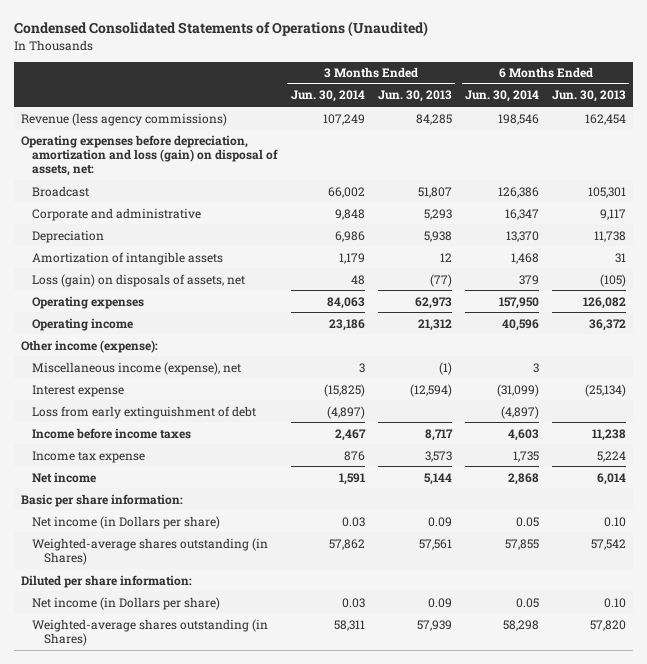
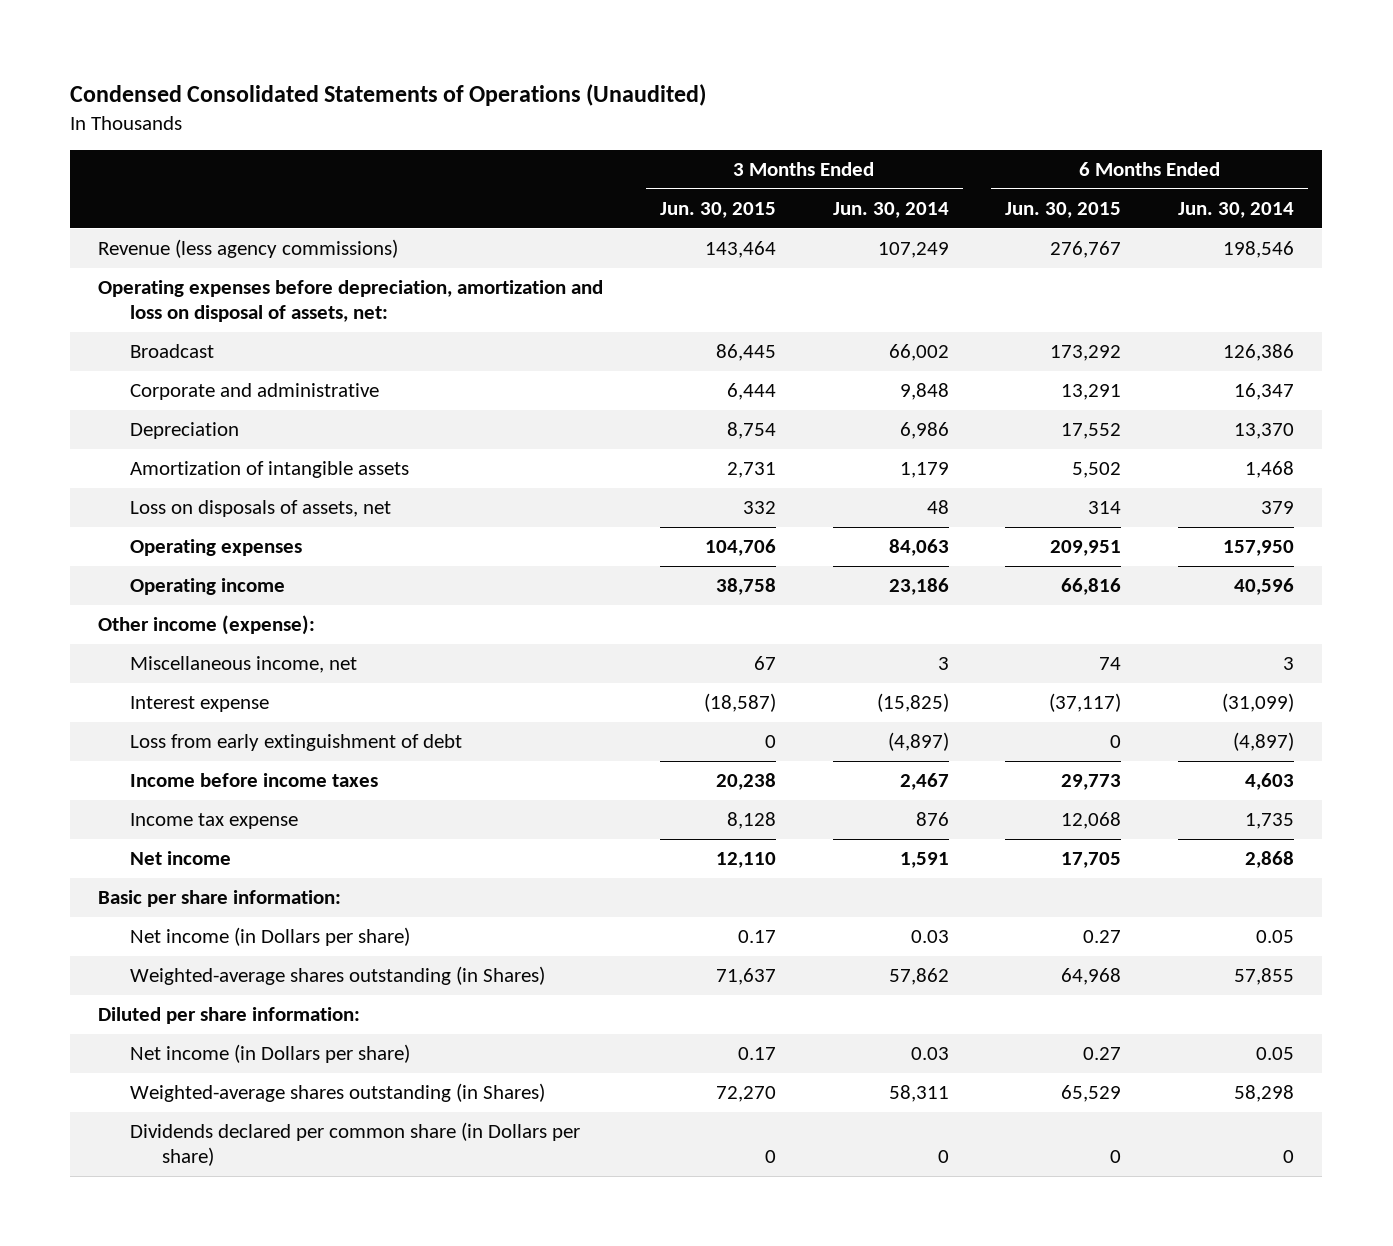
[377,90,452,103] Jun. 30, 2013 -> none
[552,90,627,103] Jun. 30, 2013 -> none
none -> [660,202,777,219] Jun. 30, 2015
none -> [1005,202,1122,219] Jun. 30, 2015
[21,134,279,177] Operating expenses before depreciation, amortization and loss (gain) on disposal of assets, net: -> [98,280,604,323] Operating expenses before depreciation, amortization and loss on disposal of assets, net:
[32,273,246,287] Loss (gain) on disposals of assets, net -> [130,500,392,518] Loss on disposals of assets, net
[32,361,242,375] Miscellaneous income (expense), net -> [130,656,358,674] Miscellaneous income, net
none -> [130,1122,581,1167] Dividends declared per common share (in Dollars per share)

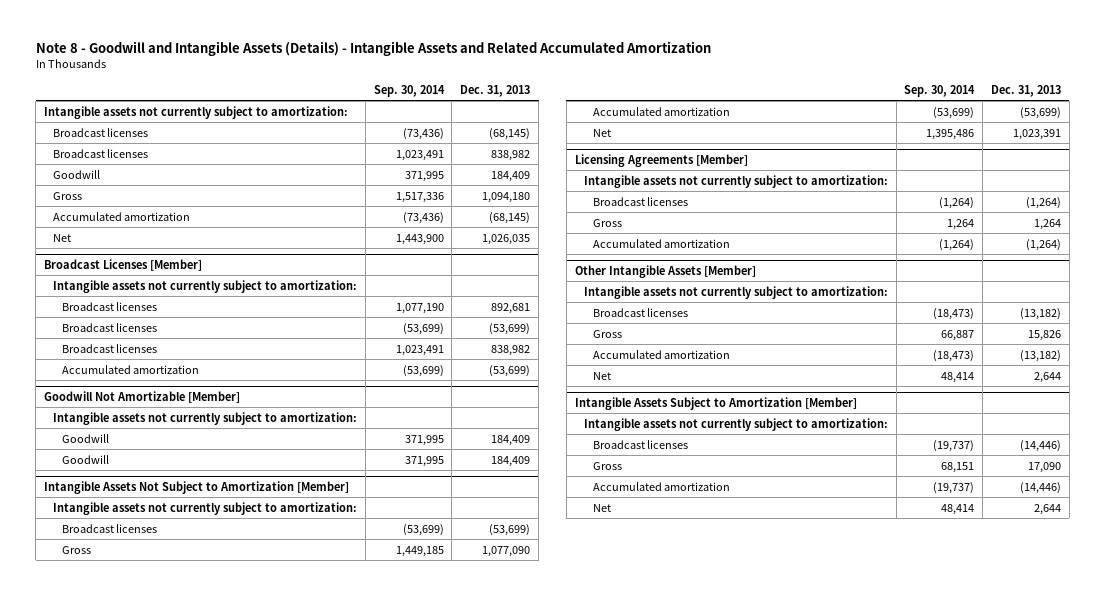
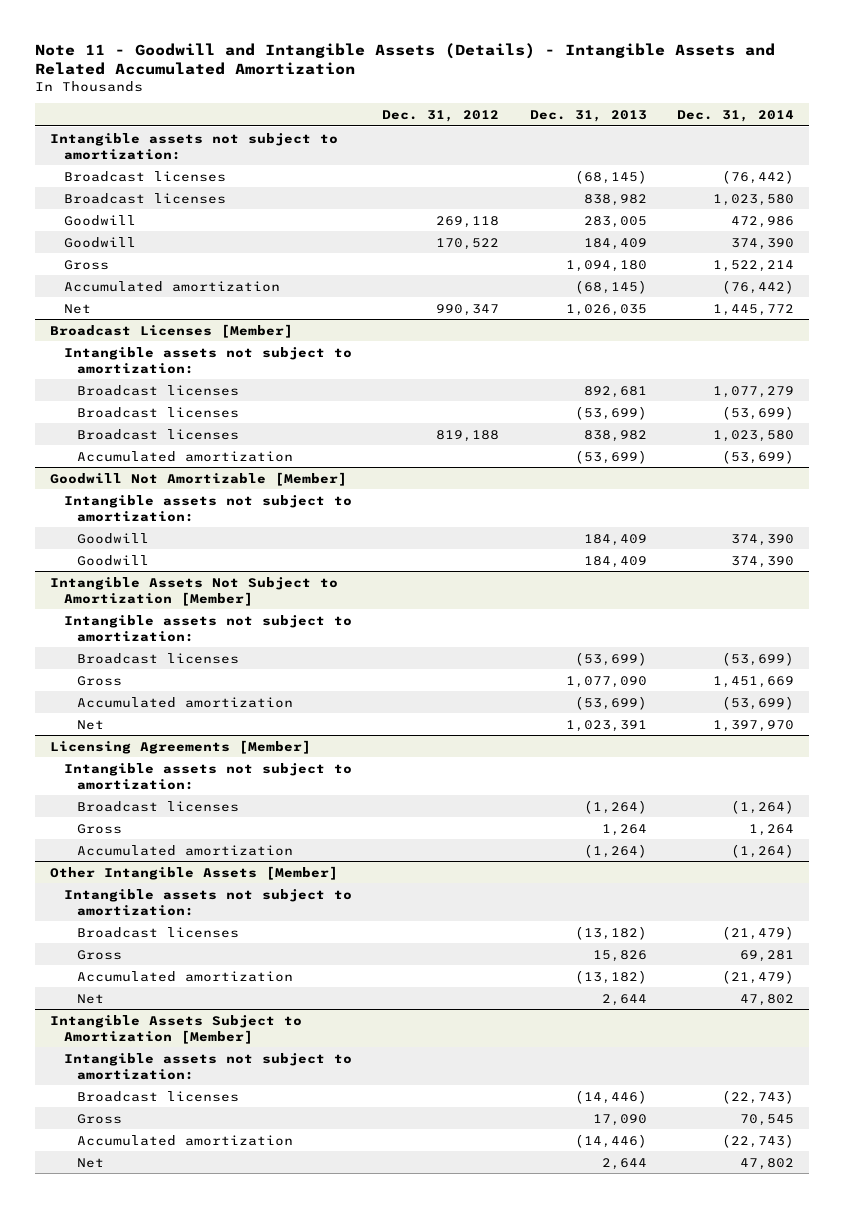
[35,40,711,56] Note 8 - Goodwill and Intangible Assets (Details) - Intangible Assets and Related Accumulated Amortization -> [35,42,776,75] Note 11 - Goodwill and Intangible Assets (Details) - Intangible Assets and Related Accumulated Amortization
[373,84,445,97] Sep. 30, 2014 -> none
none -> [382,109,500,122] Dec. 31, 2012
none -> [677,109,795,122] Dec. 31, 2014
[43,105,348,119] Intangible assets not currently subject to amortization: -> [50,132,339,160] Intangible assets not subject to amortization:
none -> [63,214,136,226] Goodwill
[53,279,358,293] Intangible assets not currently subject to amortization: -> [63,346,352,374] Intangible assets not subject to amortization:
[53,411,358,425] Intangible assets not currently subject to amortization: -> [63,494,352,522] Intangible assets not subject to amortization:
[53,501,358,515] Intangible assets not currently subject to amortization: -> [63,614,352,642] Intangible assets not subject to amortization:
[583,174,888,188] Intangible assets not currently subject to amortization: -> [63,762,352,790] Intangible assets not subject to amortization:
[583,285,888,299] Intangible assets not currently subject to amortization: -> [63,888,352,916] Intangible assets not subject to amortization:
[583,417,888,431] Intangible assets not currently subject to amortization: -> [63,1052,352,1080] Intangible assets not subject to amortization:

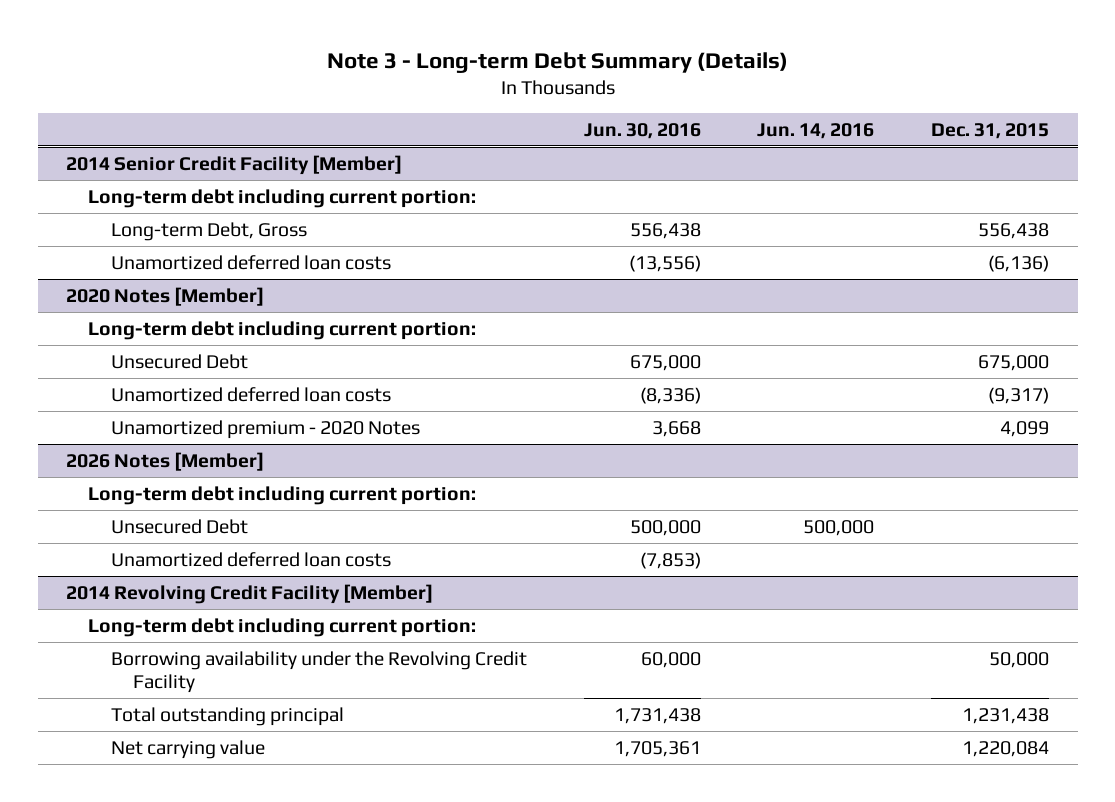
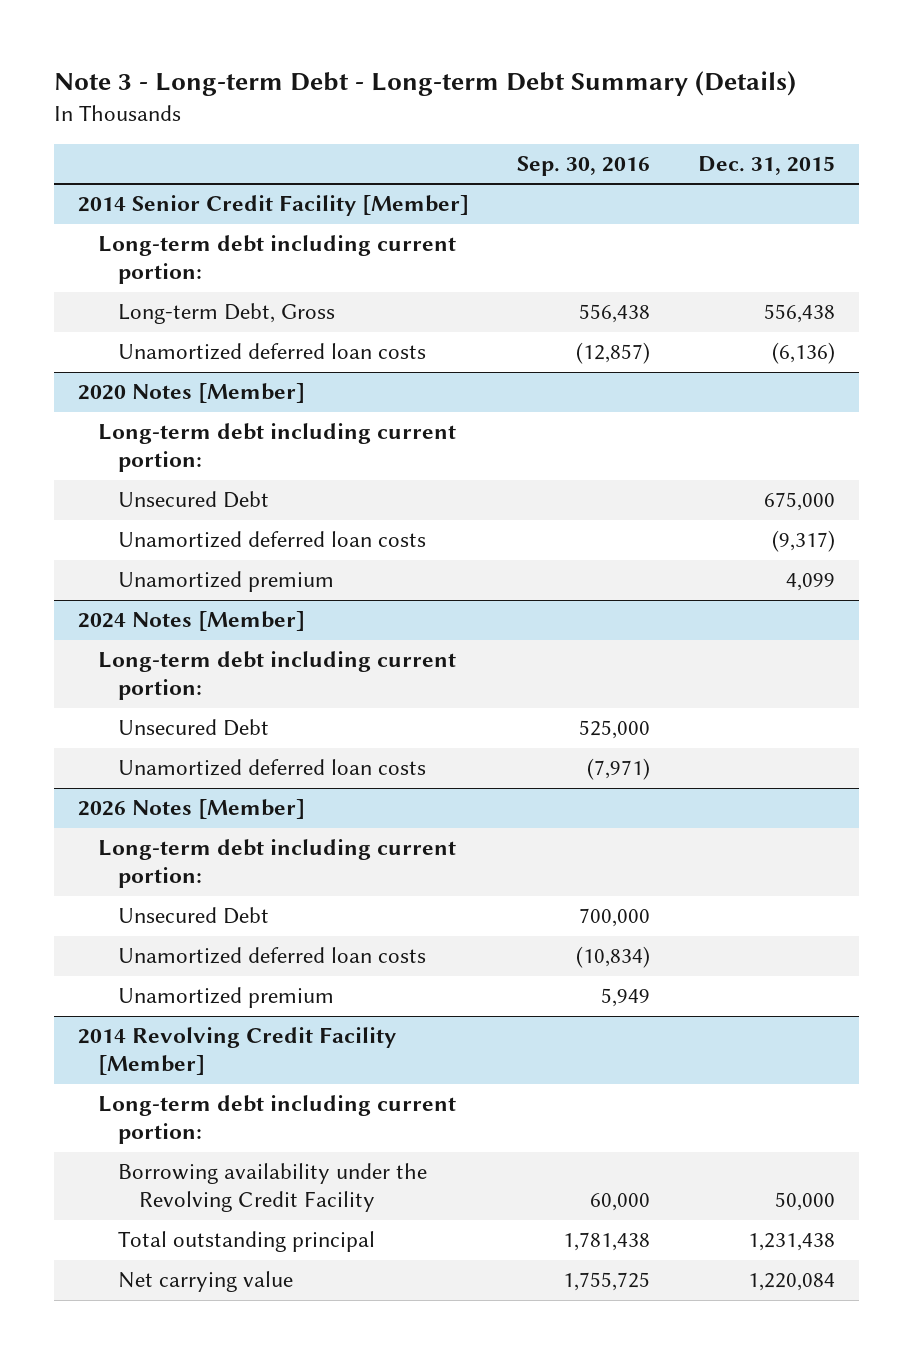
[326,51,788,73] Note 3 - Long-term Debt Summary (Details) -> [54,70,797,96] Note 3 - Long-term Debt - Long-term Debt Summary (Details)
[583,122,701,139] Jun. 30, 2016 -> none
[757,122,875,139] Jun. 14, 2016 -> none
none -> [516,155,650,176] Sep. 30, 2016
[110,419,420,439] Unamortized premium - 2020 Notes -> [118,571,335,593] Unamortized premium
none -> [77,611,305,632] 2024 Notes [Member]
none -> [98,651,457,701] Long-term debt including current portion:
none -> [118,719,270,737] Unsecured Debt
none -> [118,759,427,777] Unamortized deferred loan costs
none -> [118,987,335,1009] Unamortized premium

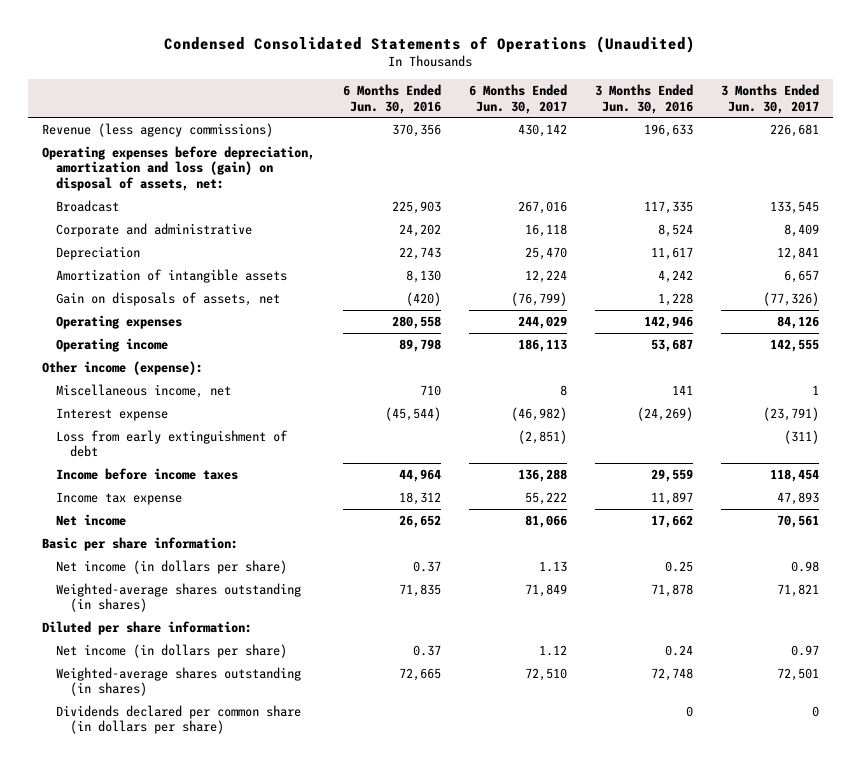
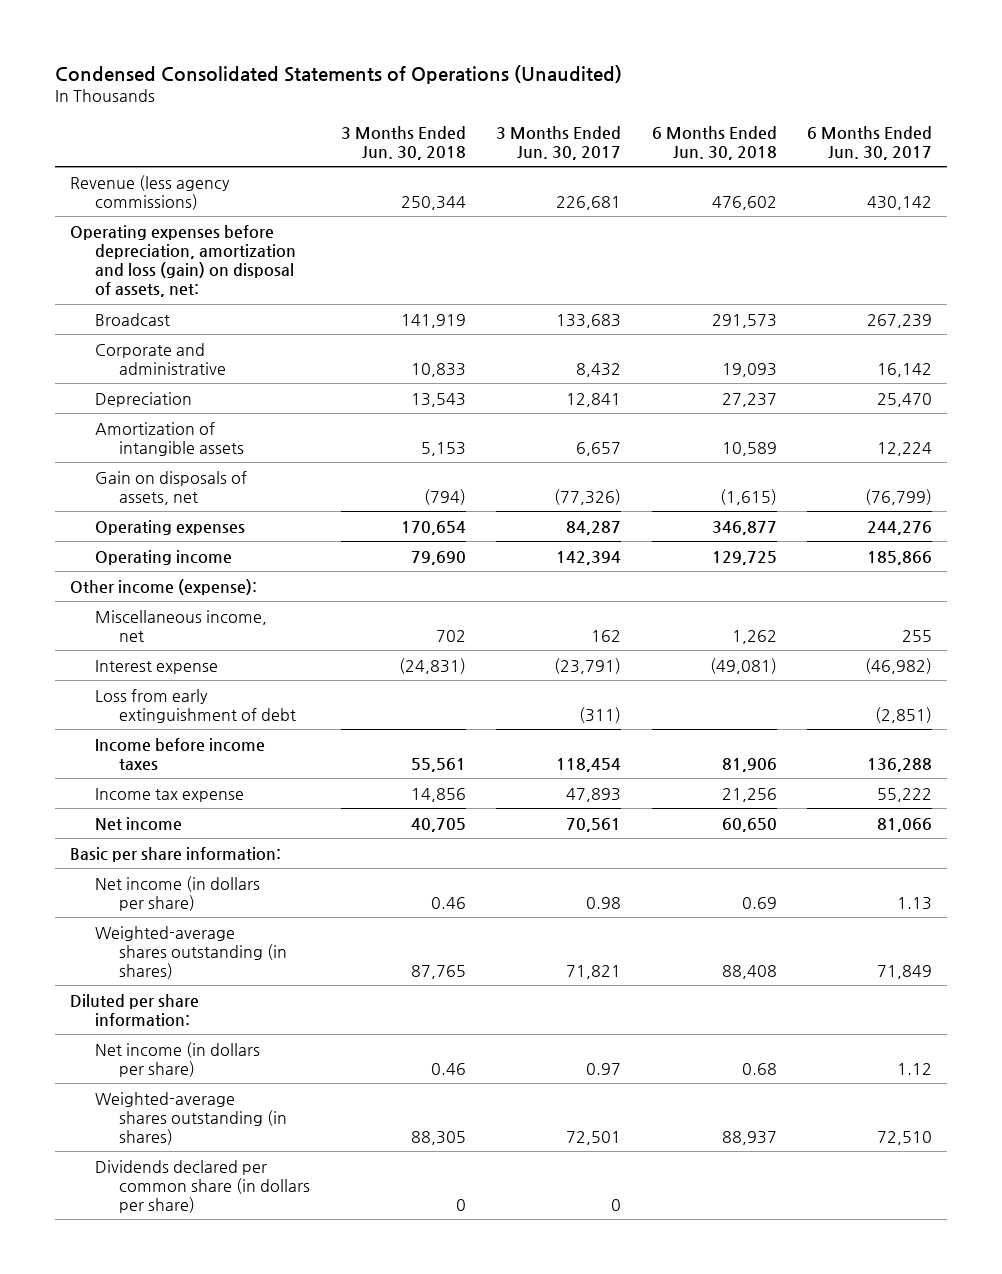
[343,84,442,114] 6 Months Ended Jun. 30, 2016 -> none
[594,84,693,114] 3 Months Ended Jun. 30, 2016 -> none
none -> [340,125,466,160] 3 Months Ended Jun. 30, 2018
none -> [651,125,777,160] 6 Months Ended Jun. 30, 2018
[517,200,567,214] 267,016 -> [867,313,933,328] 267,239
[769,200,819,214] 133,545 -> [556,313,622,328] 133,683
[524,223,567,237] 16,118 -> [877,362,933,377] 16,142
[783,223,819,237] 8,409 -> [576,362,622,377] 8,432
[517,315,567,329] 244,029 -> [867,520,933,535] 244,276
[776,315,819,329] 84,126 -> [566,520,622,535] 84,287
[517,338,567,352] 186,113 -> [867,550,933,565] 185,866
[769,338,819,352] 142,555 -> [556,550,622,565] 142,394
[559,384,567,396] 8 -> [902,629,933,642] 255
[811,384,819,395] 1 -> [591,629,622,642] 162

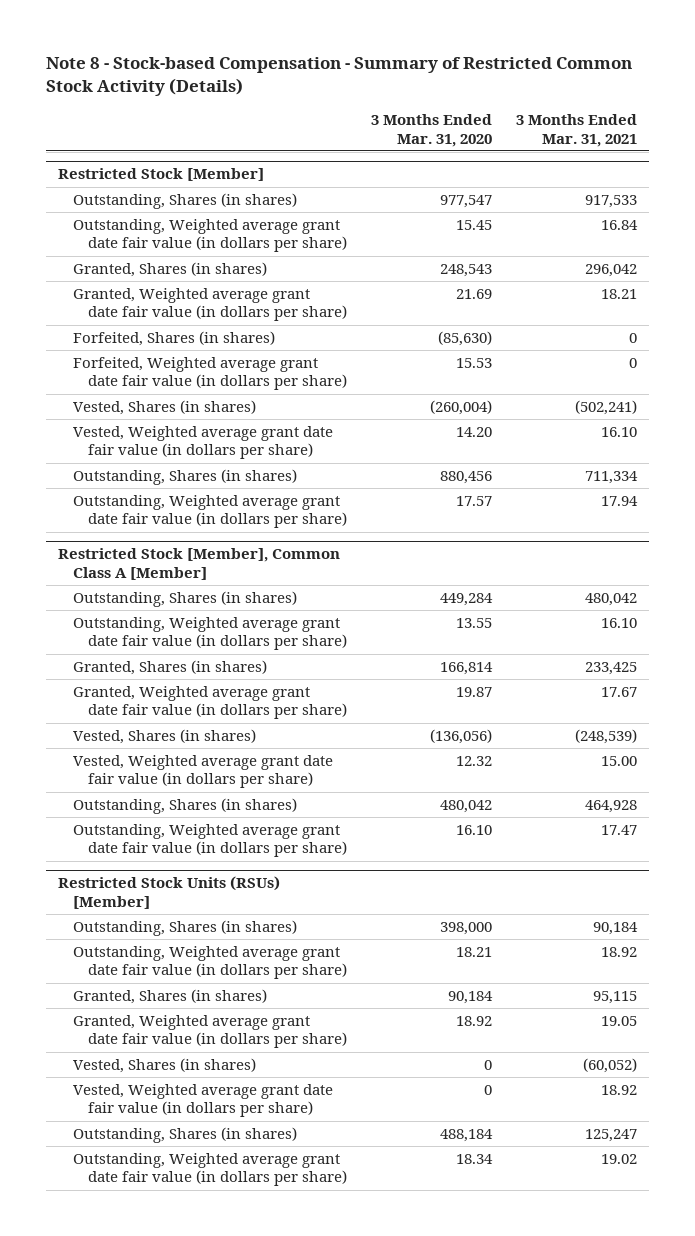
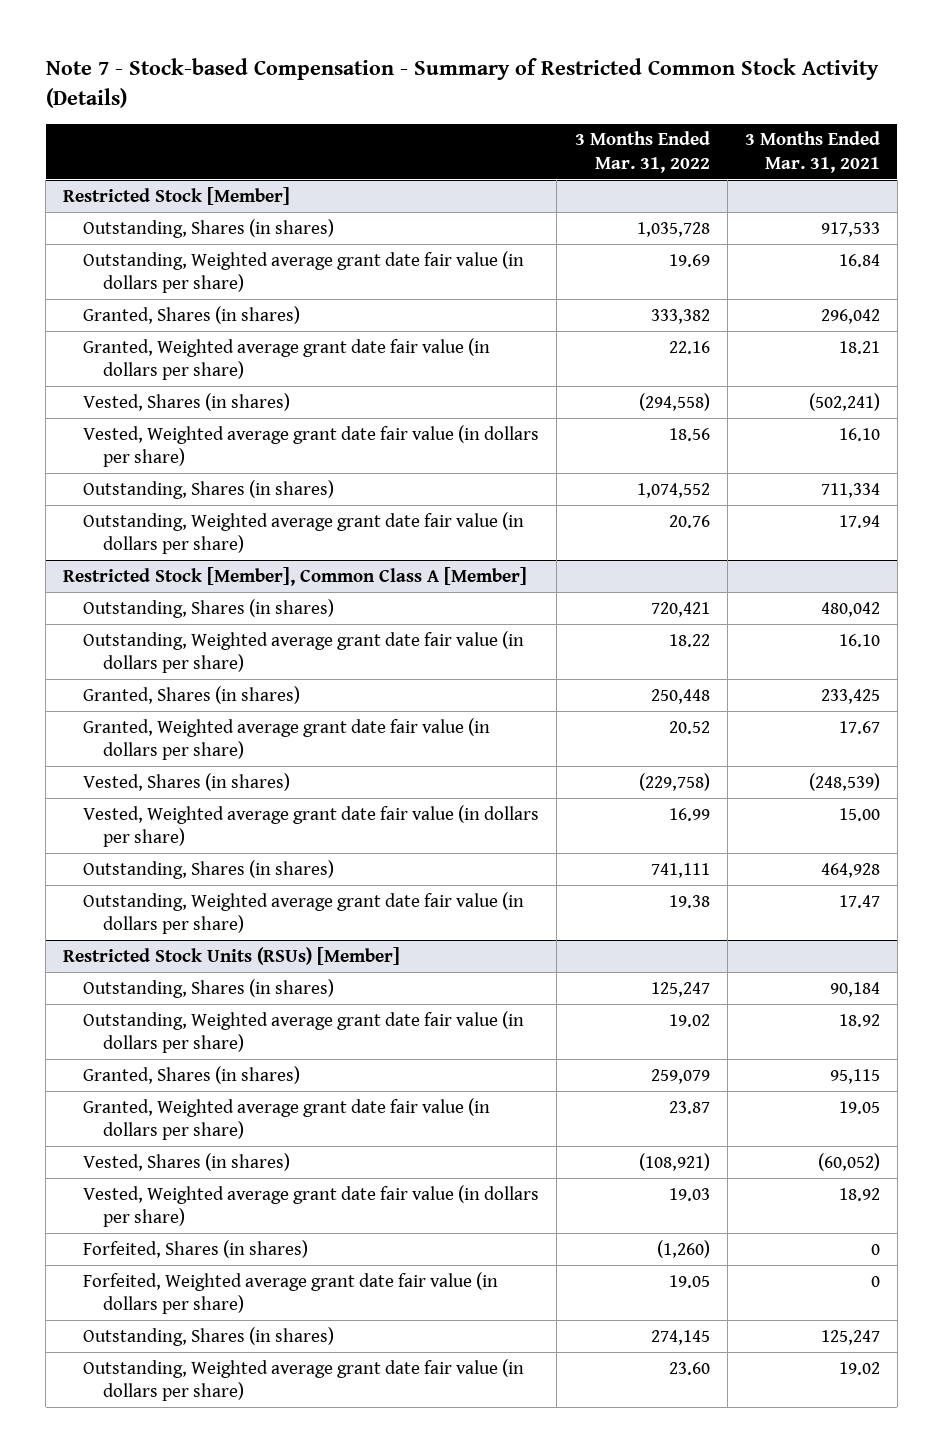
[45,56,632,97] Note 8 - Stock-based Compensation - Summary of Restricted Common Stock Activity (Details) -> [45,58,879,108] Note 7 - Stock-based Compensation - Summary of Restricted Common Stock Activity (Details)
[371,114,493,147] 3 Months Ended Mar. 31, 2020 -> none
none -> [574,131,710,173] 3 Months Ended Mar. 31, 2022
[72,331,275,347] Forfeited, Shares (in shares) -> none
[72,357,348,391] Forfeited, Weighted average grant date fair value (in dollars per share) -> none
none -> [83,1239,309,1258] Forfeited, Shares (in shares)
none -> [83,1271,499,1315] Forfeited, Weighted average grant date fair value (in dollars per share)

